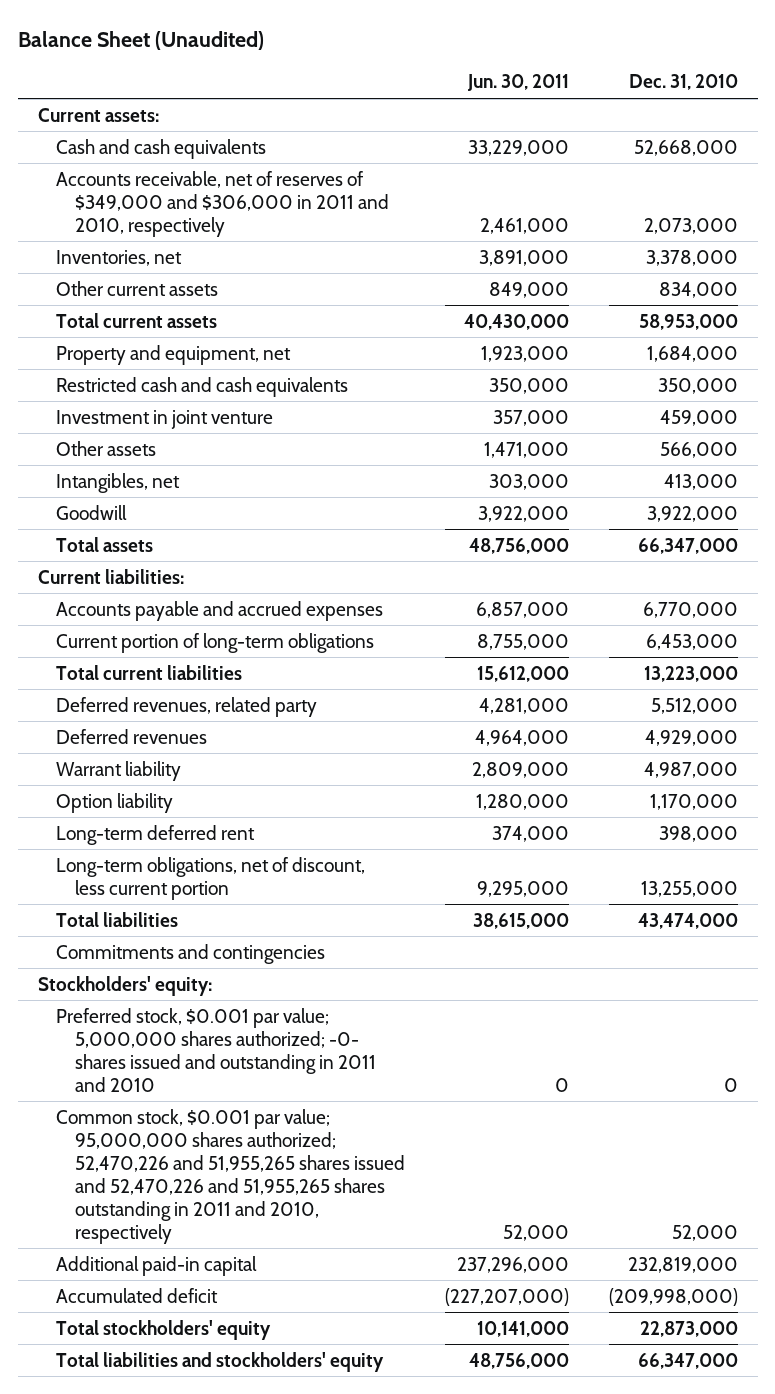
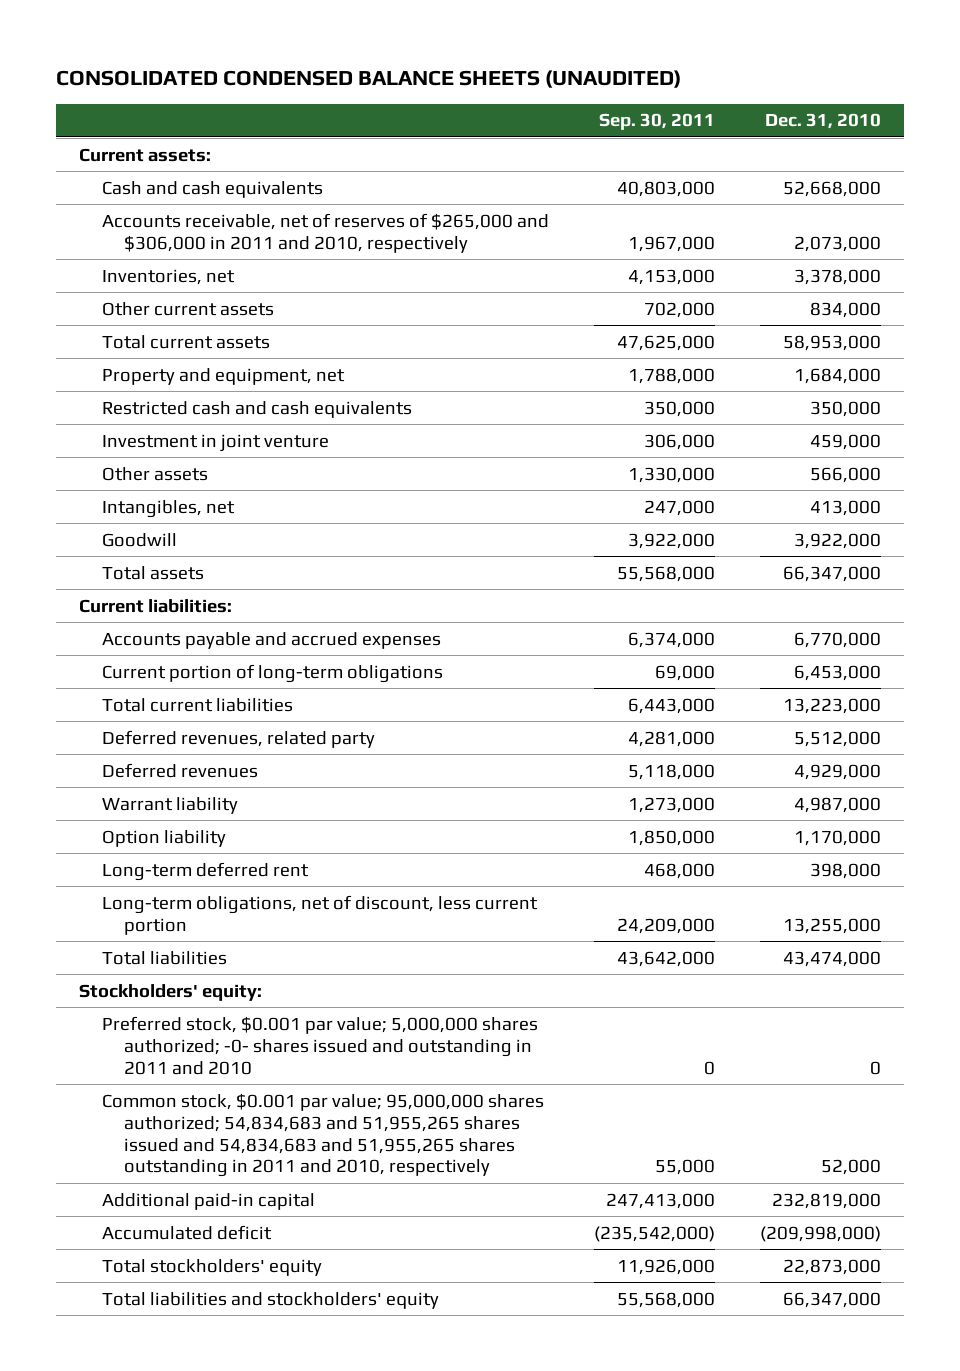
[17,30,264,50] Balance Sheet (Unaudited) -> [56,70,682,89] CONSOLIDATED CONDENSED BALANCE SHEETS (UNAUDITED)
[466,74,569,92] Jun. 30, 2011 -> none
none -> [598,113,715,131] Sep. 30, 2011
[56,170,390,237] Accounts receivable, net of reserves of $349,000 and $306,000 in 2011 and 2010, respectively -> [101,212,549,253] Accounts receivable, net of reserves of $265,000 and $306,000 in 2011 and 2010, respectively
[56,943,326,964] Commitments and contingencies -> none
[56,1108,406,1244] Common stock, $0.001 par value; 95,000,000 shares authorized; 52,470,226 and 51,955,265 shares issued and 52,470,226 and 51,955,265 shares outstanding in 2011 and 2010, respectively -> [101,1092,544,1178] Common stock, $0.001 par value; 95,000,000 shares authorized; 54,834,683 and 51,955,265 shares issued and 54,834,683 and 51,955,265 shares outstanding in 2011 and 2010, respectively

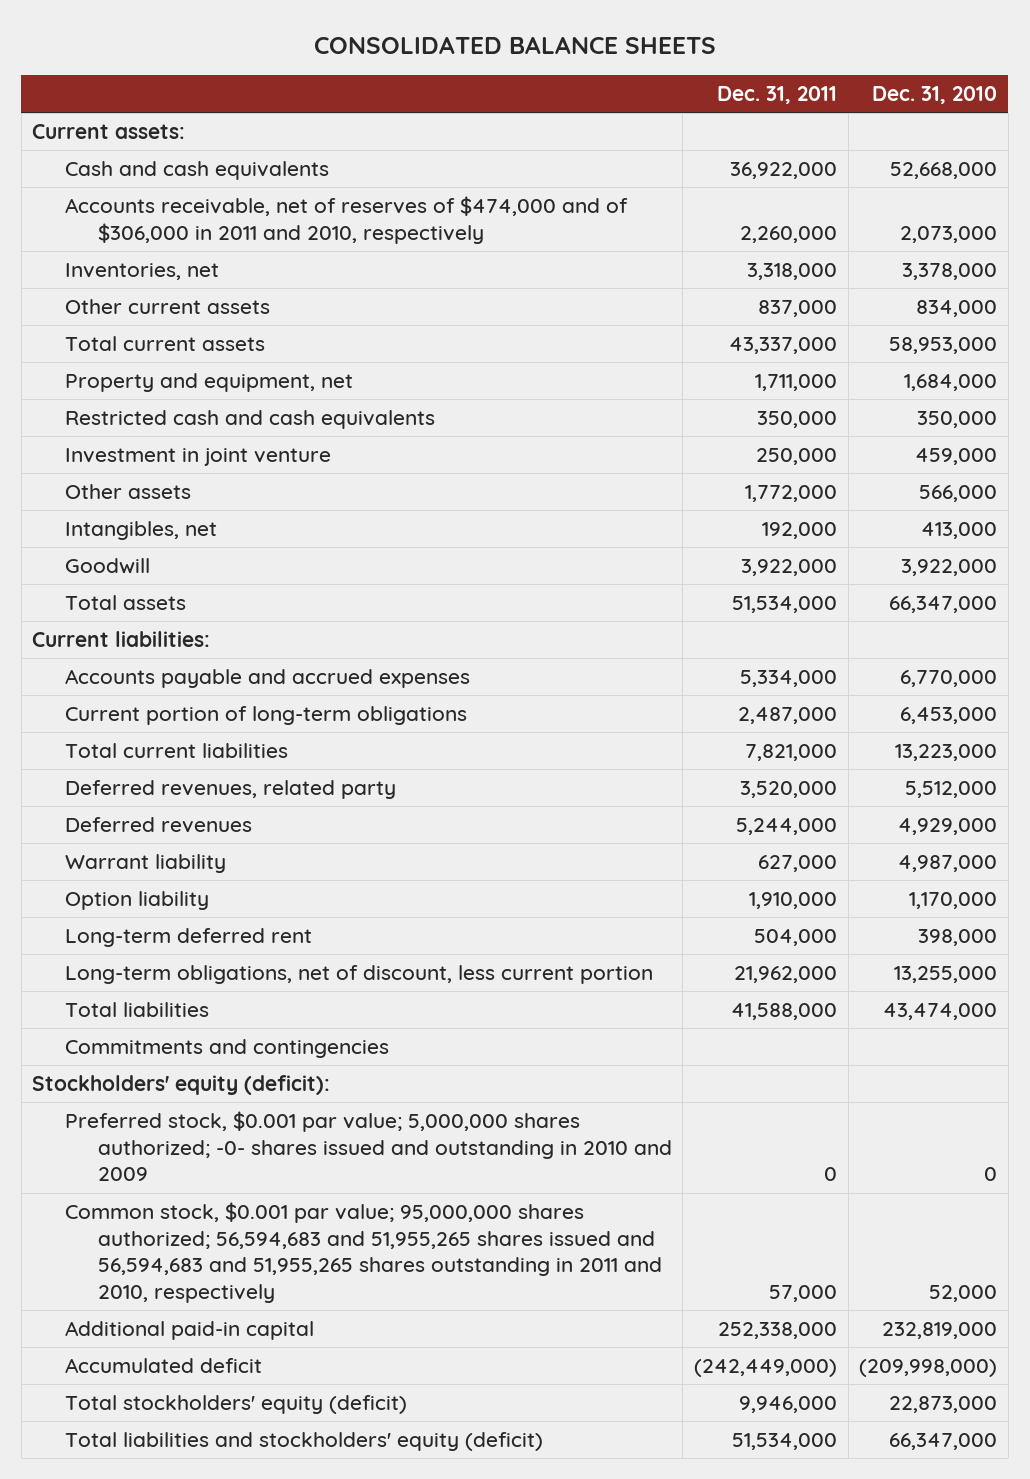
[56,70,682,89] CONSOLIDATED CONDENSED BALANCE SHEETS (UNAUDITED) -> [313,36,716,55] CONSOLIDATED BALANCE SHEETS
[598,113,715,131] Sep. 30, 2011 -> none
none -> [716,86,837,105] Dec. 31, 2011
[101,212,549,253] Accounts receivable, net of reserves of $265,000 and $306,000 in 2011 and 2010, respectively -> [65,196,629,244] Accounts receivable, net of reserves of $474,000 and of $306,000 in 2011 and 2010, respectively
none -> [65,1039,390,1059] Commitments and contingencies
[78,983,262,1001] Stockholders' equity: -> [32,1075,331,1096] Stockholders' equity (deficit):
[101,1015,538,1075] Preferred stock, $0.001 par value; 5,000,000 shares authorized; -0- shares issued and outstanding in 2011 and 2010 -> [65,1111,672,1182] Preferred stock, $0.001 par value; 5,000,000 shares authorized; -0- shares issued and outstanding in 2010 and 2009
[101,1092,544,1178] Common stock, $0.001 par value; 95,000,000 shares authorized; 54,834,683 and 51,955,265 shares issued and 54,834,683 and 51,955,265 shares outstanding in 2011 and 2010, respectively -> [65,1202,662,1304] Common stock, $0.001 par value; 95,000,000 shares authorized; 56,594,683 and 51,955,265 shares issued and 56,594,683 and 51,955,265 shares outstanding in 2011 and 2010, respectively
[101,1258,322,1276] Total stockholders' equity -> [65,1395,408,1415] Total stockholders' equity (deficit)
[101,1291,439,1309] Total liabilities and stockholders' equity -> [65,1432,544,1452] Total liabilities and stockholders' equity (deficit)

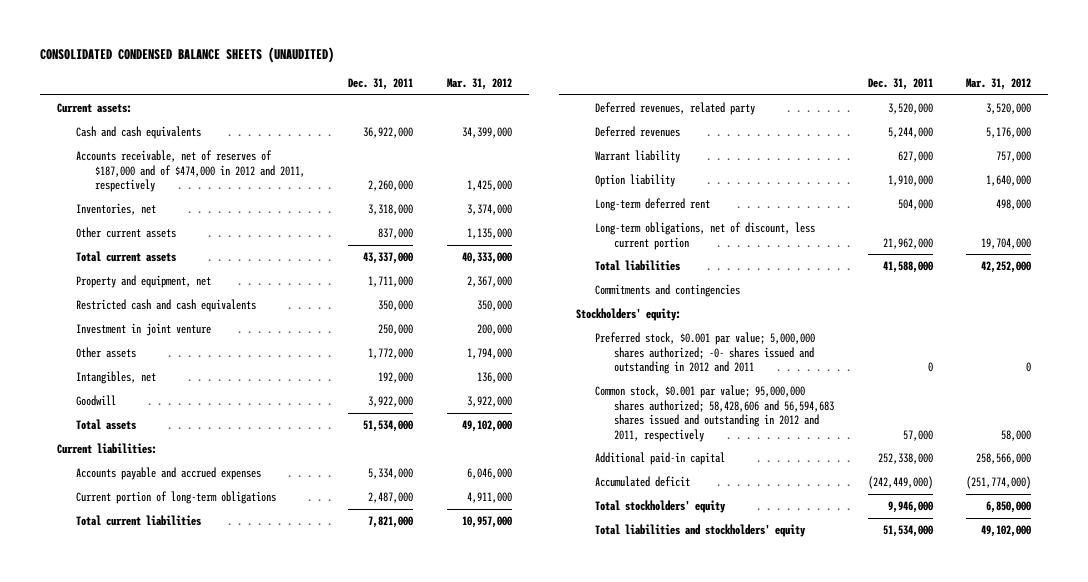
[313,36,716,55] CONSOLIDATED BALANCE SHEETS -> [39,46,334,63] CONSOLIDATED CONDENSED BALANCE SHEETS (UNAUDITED)
[872,86,998,105] Dec. 31, 2010 -> none
none -> [446,78,512,91] Mar. 31, 2012
[65,196,629,244] Accounts receivable, net of reserves of $474,000 and of $306,000 in 2011 and 2010, respectively -> [75,150,305,193] Accounts receivable, net of reserves of $187,000 and of $474,000 in 2012 and 2011, respectively
[32,1075,331,1096] Stockholders' equity (deficit): -> [575,308,681,322] Stockholders' equity:
[65,1111,672,1182] Preferred stock, $0.001 par value; 5,000,000 shares authorized; -0- shares issued and outstanding in 2010 and 2009 -> [595,332,816,375] Preferred stock, $0.001 par value; 5,000,000 shares authorized; -0- shares issued and outstanding in 2012 and 2011
[65,1202,662,1304] Common stock, $0.001 par value; 95,000,000 shares authorized; 56,594,683 and 51,955,265 shares issued and 56,594,683 and 51,955,265 shares outstanding in 2011 and 2010, respectively -> [595,385,835,442] Common stock, $0.001 par value; 95,000,000 shares authorized; 58,428,606 and 56,594,683 shares issued and outstanding in 2012 and 2011, respectively
[65,1395,408,1415] Total stockholders' equity (deficit) -> [595,500,727,514] Total stockholders' equity
[65,1432,544,1452] Total liabilities and stockholders' equity (deficit) -> [595,524,807,538] Total liabilities and stockholders' equity

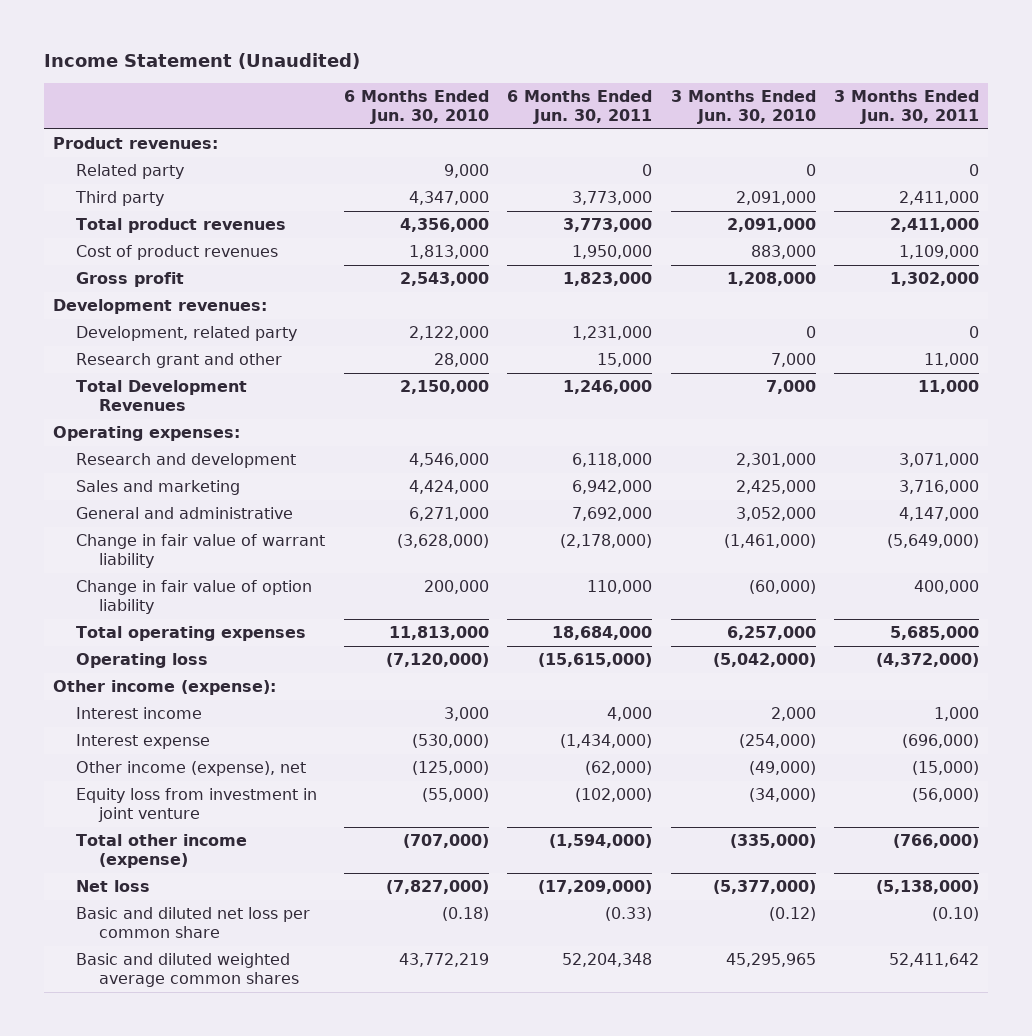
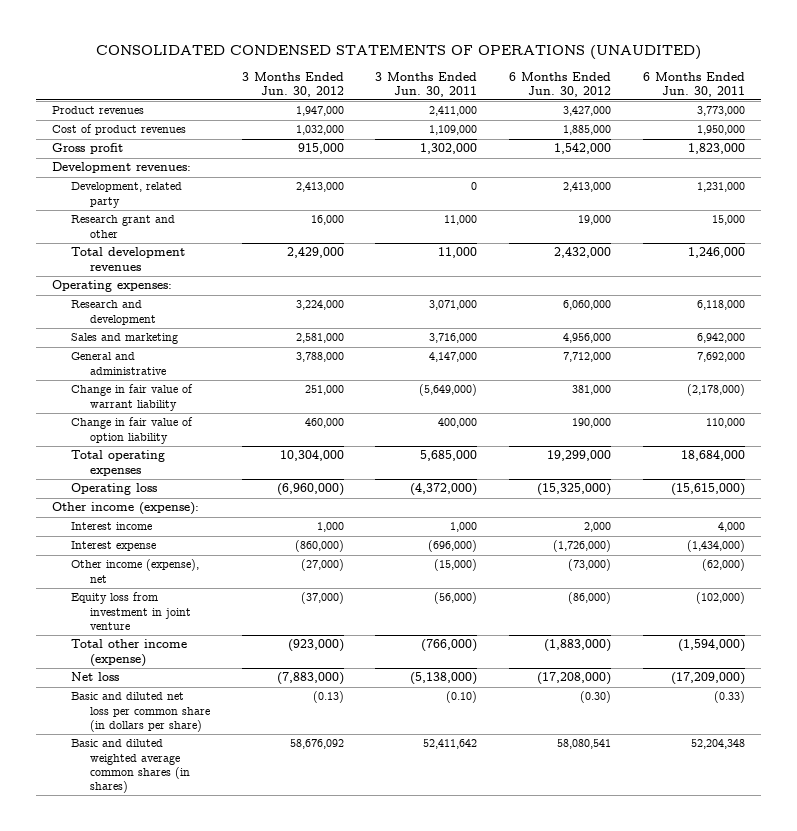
[43,53,360,70] Income Statement (Unaudited) -> [95,45,701,61] CONSOLIDATED CONDENSED STATEMENTS OF OPERATIONS (UNAUDITED)
[343,89,489,124] 6 Months Ended Jun. 30, 2010 -> none
[670,89,816,124] 3 Months Ended Jun. 30, 2010 -> none
none -> [241,71,344,97] 3 Months Ended Jun. 30, 2012
none -> [509,71,612,97] 6 Months Ended Jun. 30, 2012
[52,137,218,150] Product revenues: -> none
[75,164,184,180] Related party -> none
[75,218,286,234] Total product revenues -> none
[74,191,164,207] Third party -> [52,106,145,115] Product revenues
[75,380,247,412] Total Development Revenues -> [71,247,186,271] Total development revenues
[75,907,310,939] Basic and diluted net loss per common share -> [71,692,211,733] Basic and diluted net loss per common share (in dollars per share)
[75,953,300,988] Basic and diluted weighted average common shares -> [71,739,191,794] Basic and diluted weighted average common shares (in shares)

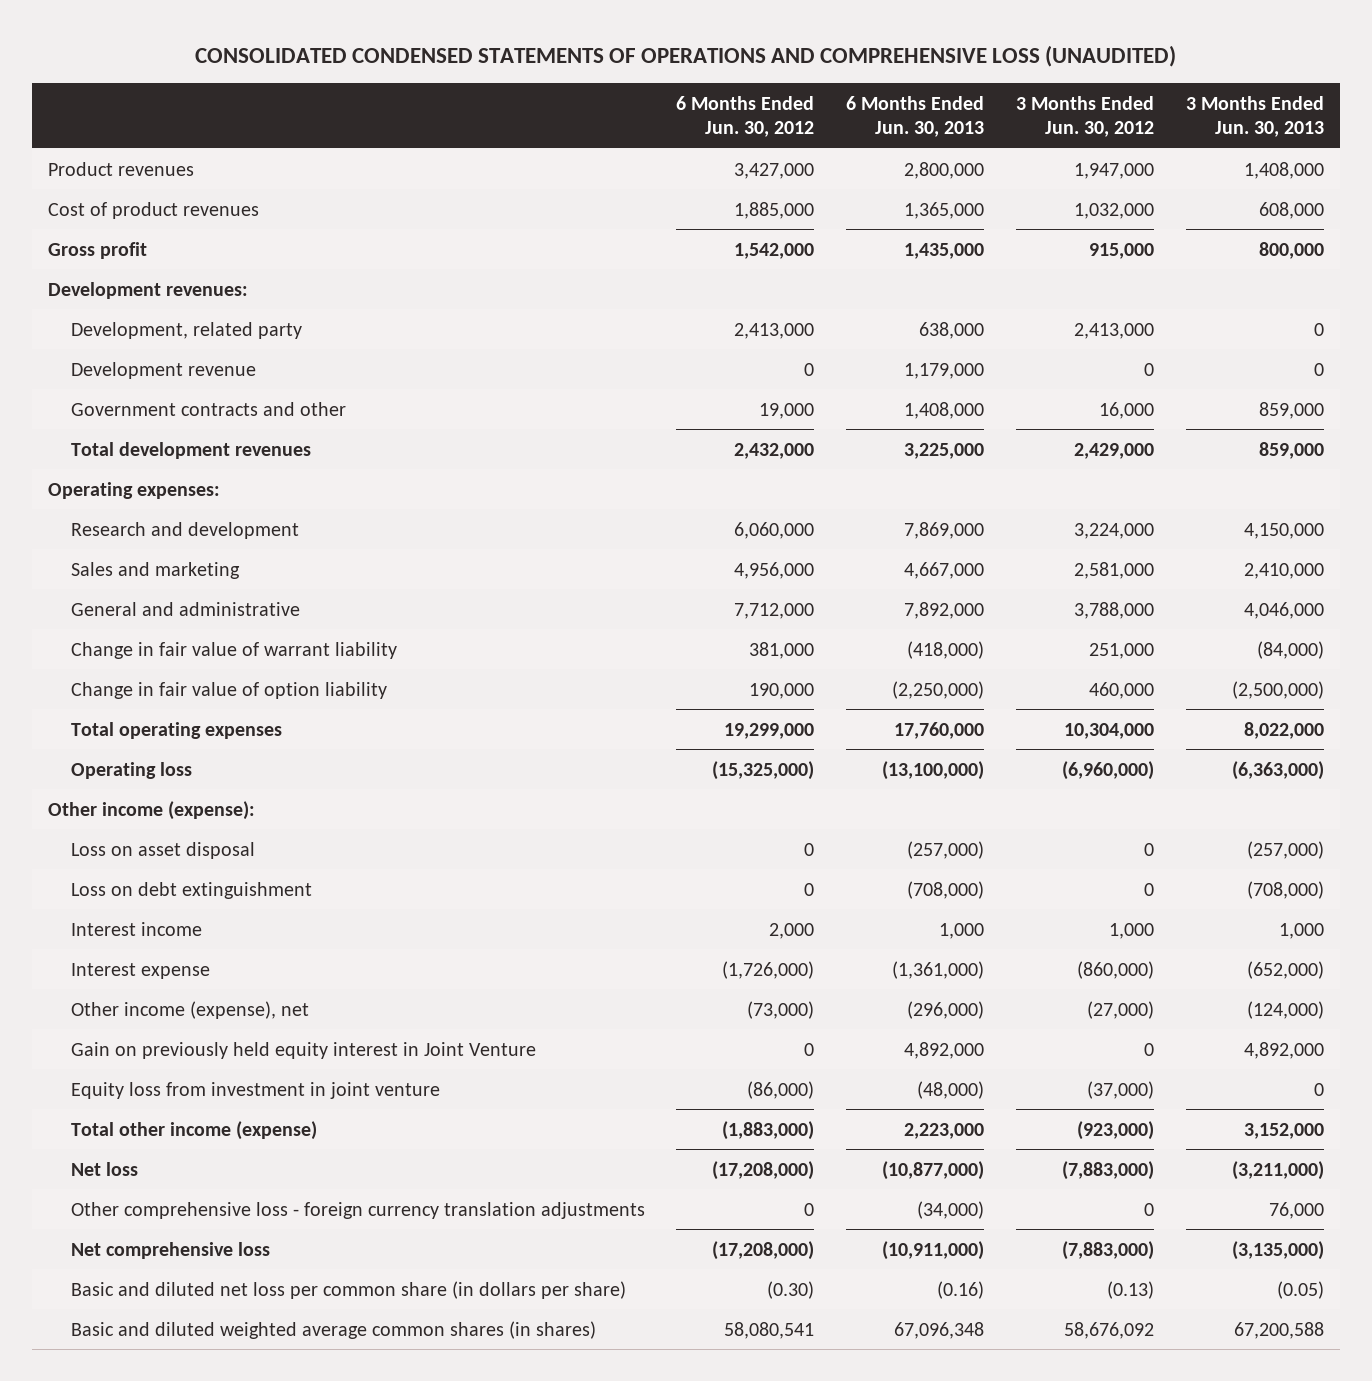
[95,45,701,61] CONSOLIDATED CONDENSED STATEMENTS OF OPERATIONS (UNAUDITED) -> [194,45,1176,68] CONSOLIDATED CONDENSED STATEMENTS OF OPERATIONS AND COMPREHENSIVE LOSS (UNAUDITED)
[375,71,478,97] 3 Months Ended Jun. 30, 2011 -> none
[642,71,745,97] 6 Months Ended Jun. 30, 2011 -> none
none -> [846,95,985,138] 6 Months Ended Jun. 30, 2013
none -> [1186,95,1325,138] 3 Months Ended Jun. 30, 2013
none -> [70,361,256,379] Development revenue
[71,215,176,238] Research grant and other -> [70,401,346,416] Government contracts and other
none -> [70,841,255,859] Loss on asset disposal
none -> [70,881,312,899] Loss on debt extinguishment
none -> [70,1041,536,1059] Gain on previously held equity interest in Joint Venture
none -> [70,1201,645,1219] Other comprehensive loss - foreign currency translation adjustments
none -> [70,1241,270,1259] Net comprehensive loss

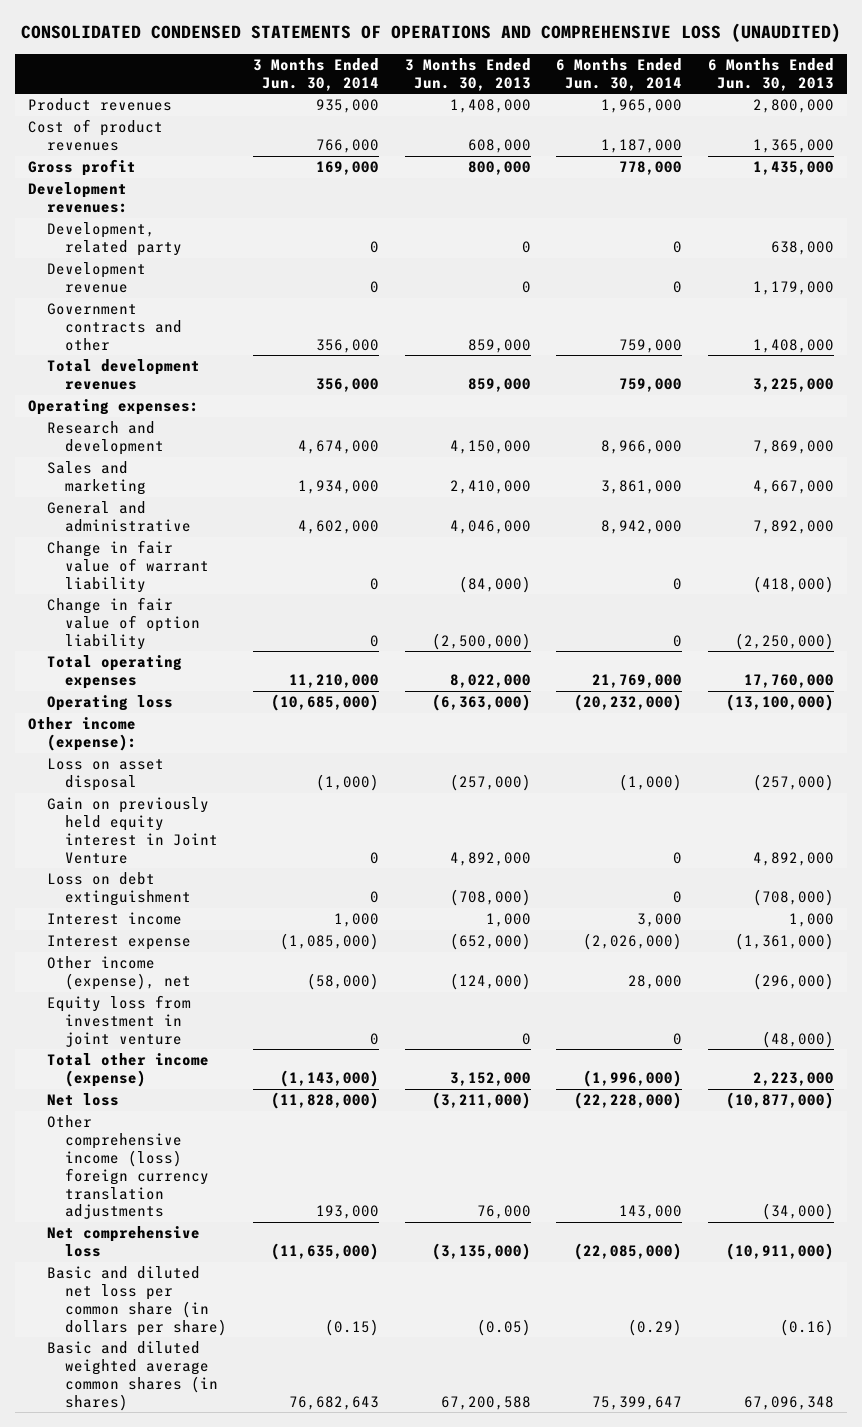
[676,95,815,138] 6 Months Ended Jun. 30, 2012 -> none
[1016,95,1155,138] 3 Months Ended Jun. 30, 2012 -> none
none -> [252,57,379,91] 3 Months Ended Jun. 30, 2014
none -> [556,57,683,91] 6 Months Ended Jun. 30, 2014
[70,1041,536,1059] Gain on previously held equity interest in Joint Venture -> [46,797,219,864] Gain on previously held equity interest in Joint Venture
[70,1201,645,1219] Other comprehensive loss - foreign currency translation adjustments -> [46,1115,210,1220] Other comprehensive income (loss) foreign currency translation adjustments

